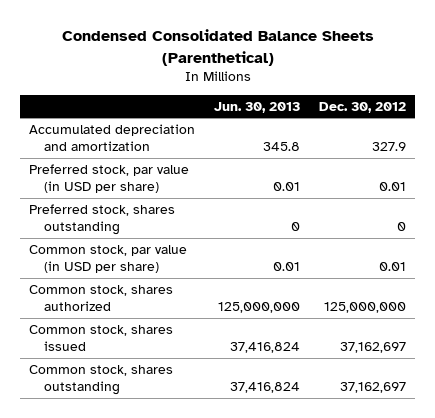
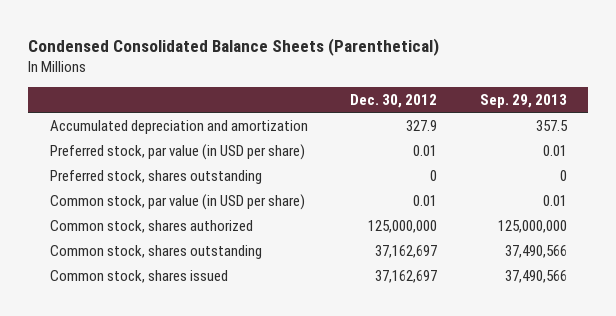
[214,101,301,113] Jun. 30, 2013 -> none
none -> [479,93,567,108] Sep. 29, 2013
[29,324,174,352] Common stock, shares issued -> [49,270,228,284] Common stock, shares issued

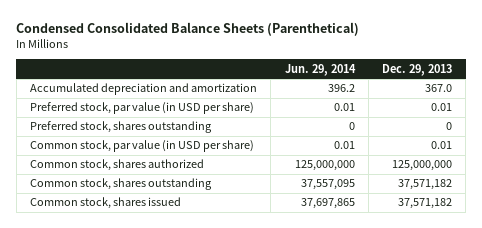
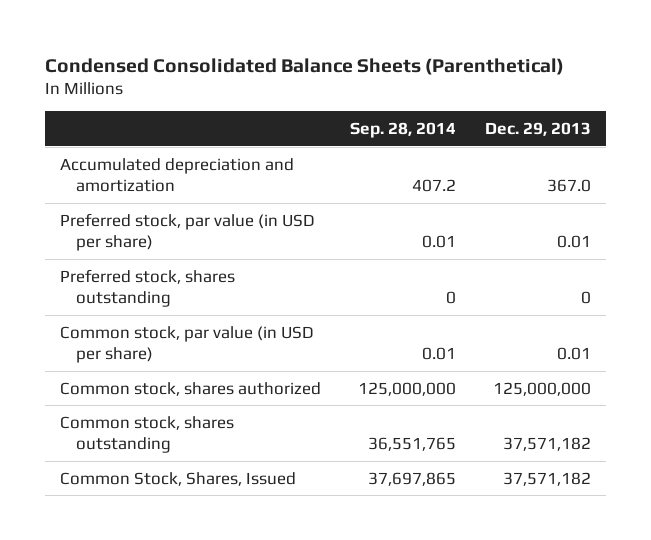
[284,63,356,76] Jun. 29, 2014 -> none
none -> [350,121,457,138] Sep. 28, 2014
[30,197,182,210] Common stock, shares issued -> [59,471,296,486] Common Stock, Shares, Issued

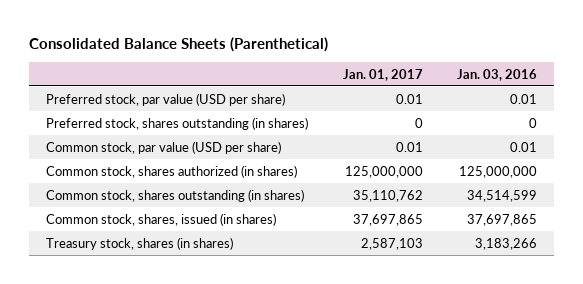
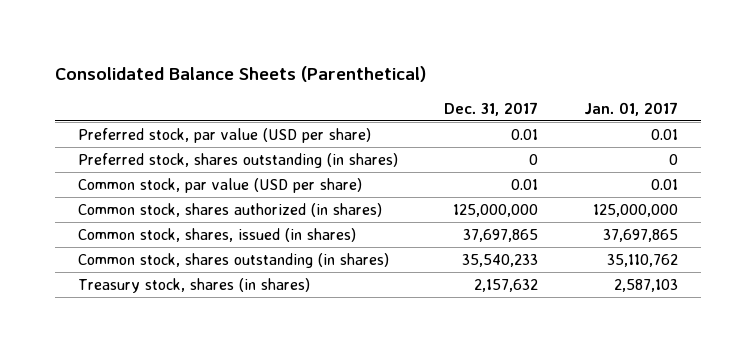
[456,68,537,81] Jan. 03, 2016 -> none
none -> [444,101,539,116] Dec. 31, 2017
[46,188,305,202] Common stock, shares outstanding (in shares) -> [77,252,389,268] Common stock, shares outstanding (in shares)

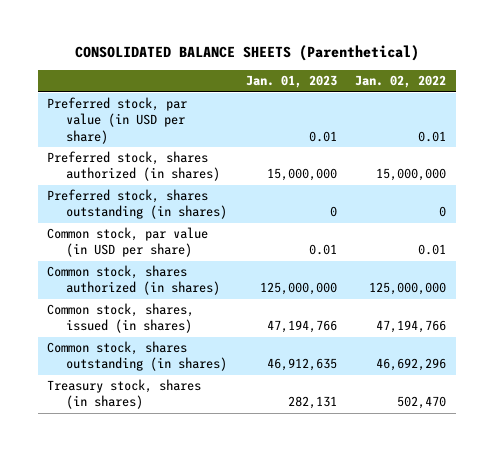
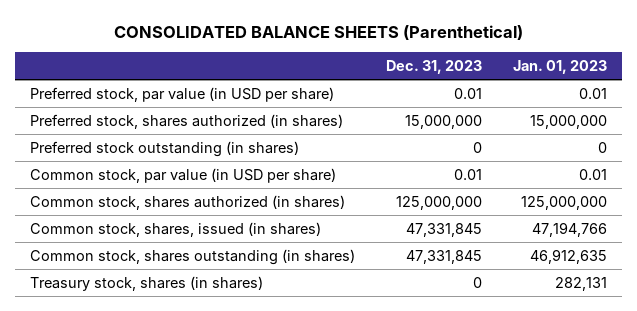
[355,75,447,89] Jan. 02, 2022 -> none
none -> [386,60,483,75] Dec. 31, 2023
[47,189,227,220] Preferred stock, shares outstanding (in shares) -> [30,140,300,157] Preferred stock outstanding (in shares)

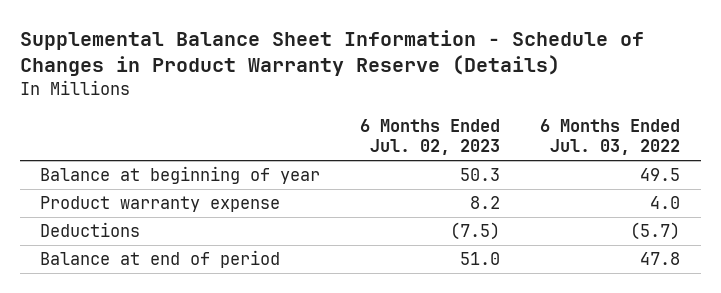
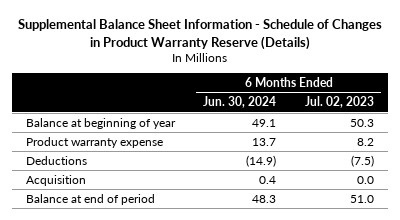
[540,118,681,156] 6 Months Ended Jul. 03, 2022 -> none
none -> [203,96,277,109] Jun. 30, 2024
none -> [25,174,86,186] Acquisition

